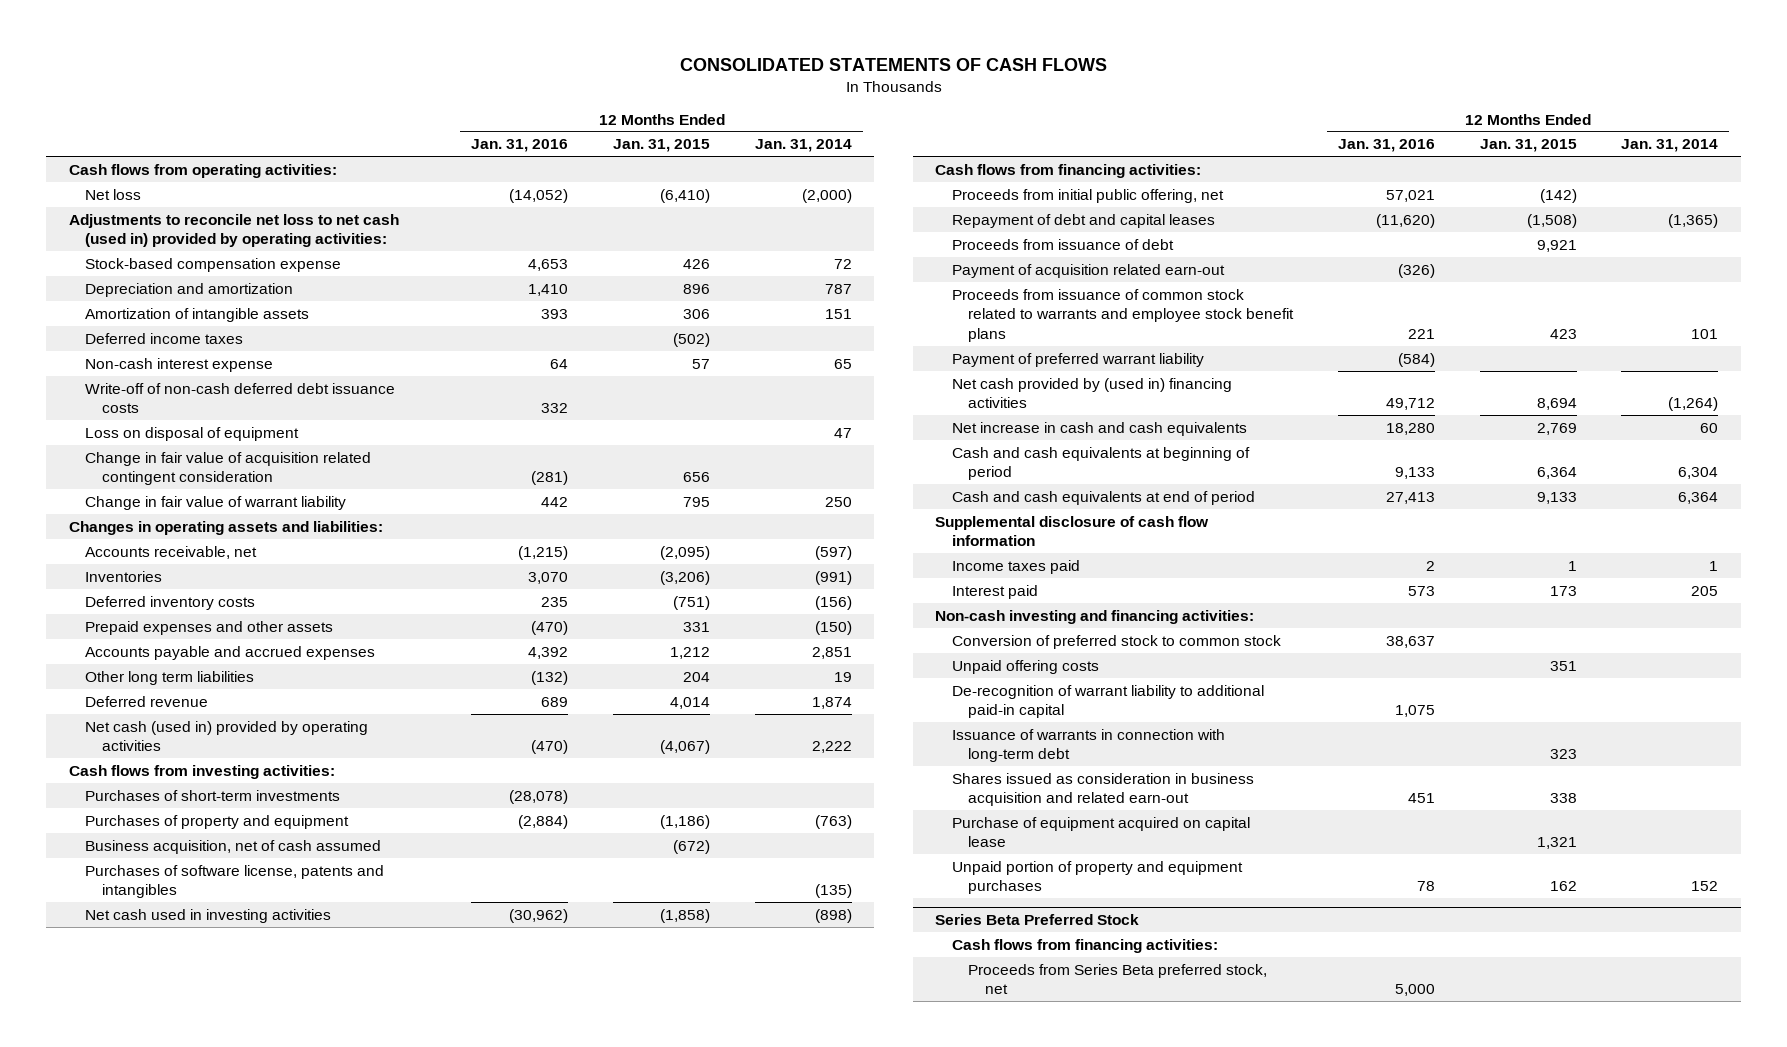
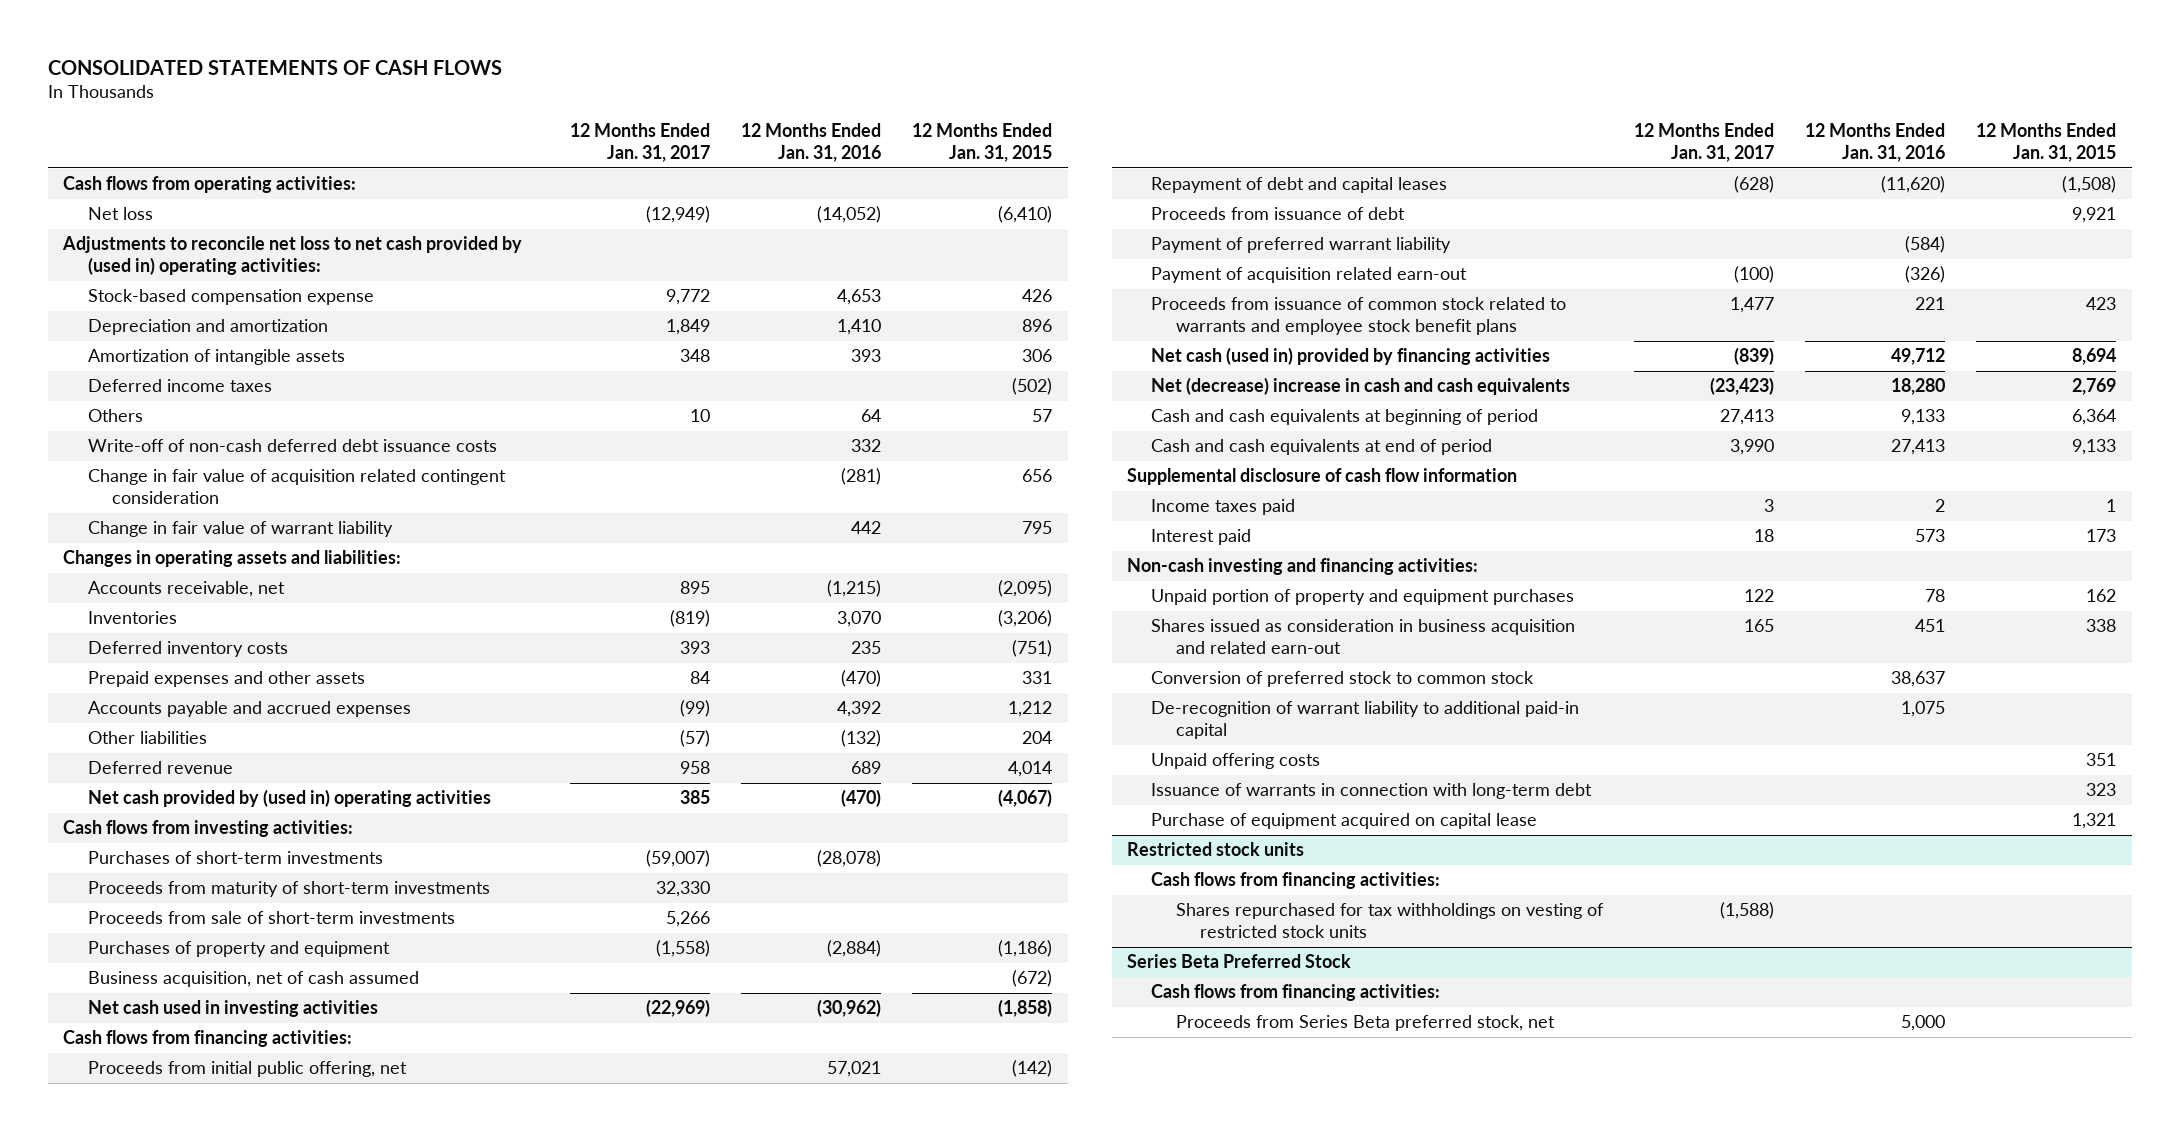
[754,139,852,153] Jan. 31, 2014 -> none
none -> [570,123,711,162] 12 Months Ended Jan. 31, 2017
[68,213,399,248] Adjustments to reconcile net loss to net cash (used in) provided by operating activities: -> [62,236,523,275] Adjustments to reconcile net loss to net cash provided by (used in) operating activities:
[85,357,274,372] Non-cash interest expense -> [87,409,143,423] Others
[85,426,300,441] Loss on disposal of equipment -> none
[85,670,255,685] Other long term liabilities -> [87,731,207,745] Other liabilities
[85,720,369,752] Net cash (used in) provided by operating activities -> [87,789,491,808] Net cash provided by (used in) operating activities
none -> [87,881,490,898] Proceeds from maturity of short-term investments
none -> [87,911,455,925] Proceeds from sale of short-term investments
[85,864,385,899] Purchases of software license, patents and intangibles -> none
[951,352,1204,367] Payment of preferred warrant liability -> [1151,237,1452,254] Payment of preferred warrant liability
[951,377,1232,409] Net cash provided by (used in) financing activities -> [1151,347,1551,366] Net cash (used in) provided by financing activities
[951,421,1247,436] Net increase in cash and cash equivalents -> [1151,377,1571,396] Net (decrease) increase in cash and cash equivalents
[951,860,1243,895] Unpaid portion of property and equipment purchases -> [1151,589,1575,606] Unpaid portion of property and equipment purchases
[951,772,1254,807] Shares issued as consideration in business acquisition and related earn-out -> [1151,619,1576,654] Shares issued as consideration in business acquisition and related earn-out
[951,659,1099,674] Unpaid offering costs -> [1151,753,1321,770] Unpaid offering costs
none -> [1127,842,1305,857] Restricted stock units
none -> [1151,872,1441,890] Cash flows from financing activities:
none -> [1175,903,1604,938] Shares repurchased for tax withholdings on vesting of restricted stock units

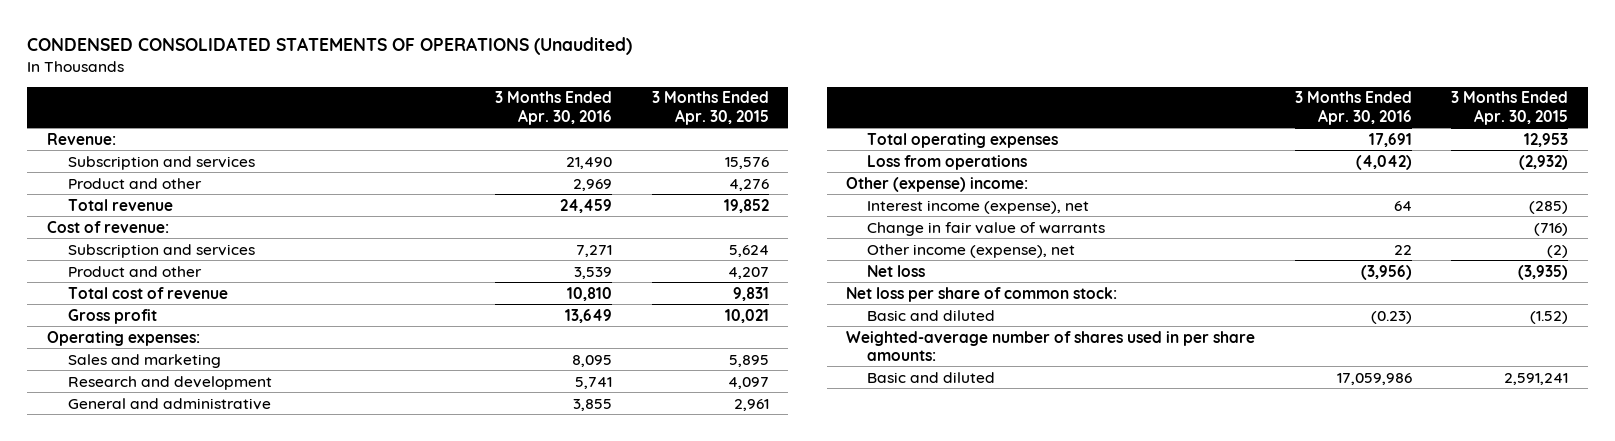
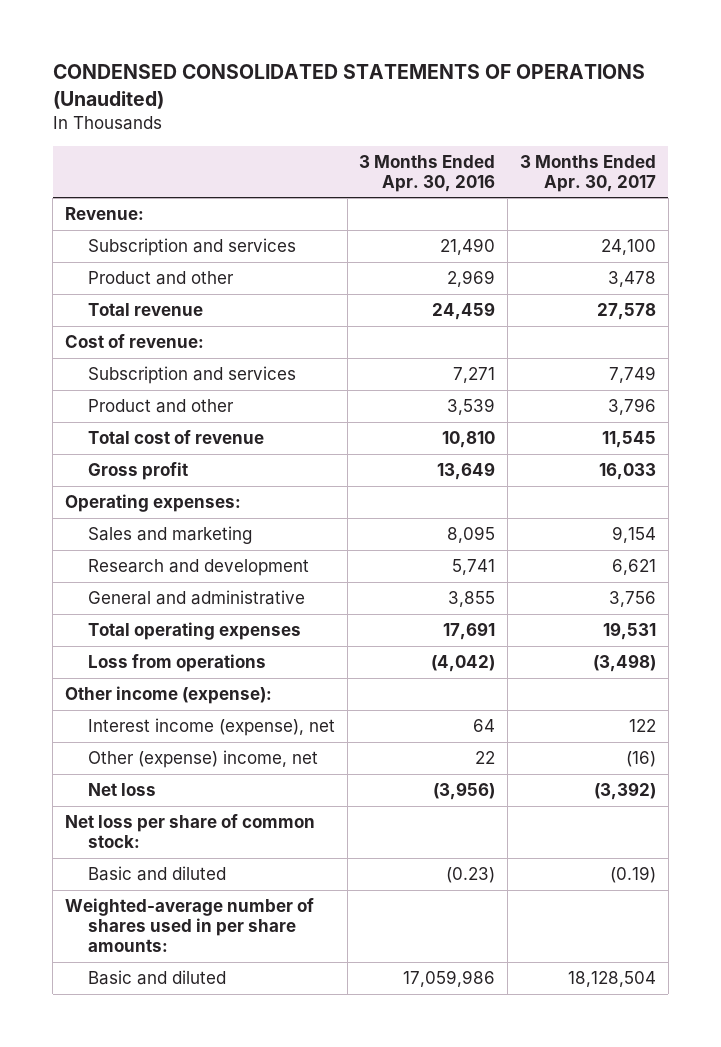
[651,91,769,125] 3 Months Ended Apr. 30, 2015 -> none
none -> [520,154,657,192] 3 Months Ended Apr. 30, 2017
[846,176,1029,192] Other (expense) income: -> [65,686,273,705] Other income (expense):
[867,221,1106,236] Change in fair value of warrants -> none
[867,243,1076,258] Other income (expense), net -> [87,750,318,769] Other (expense) income, net

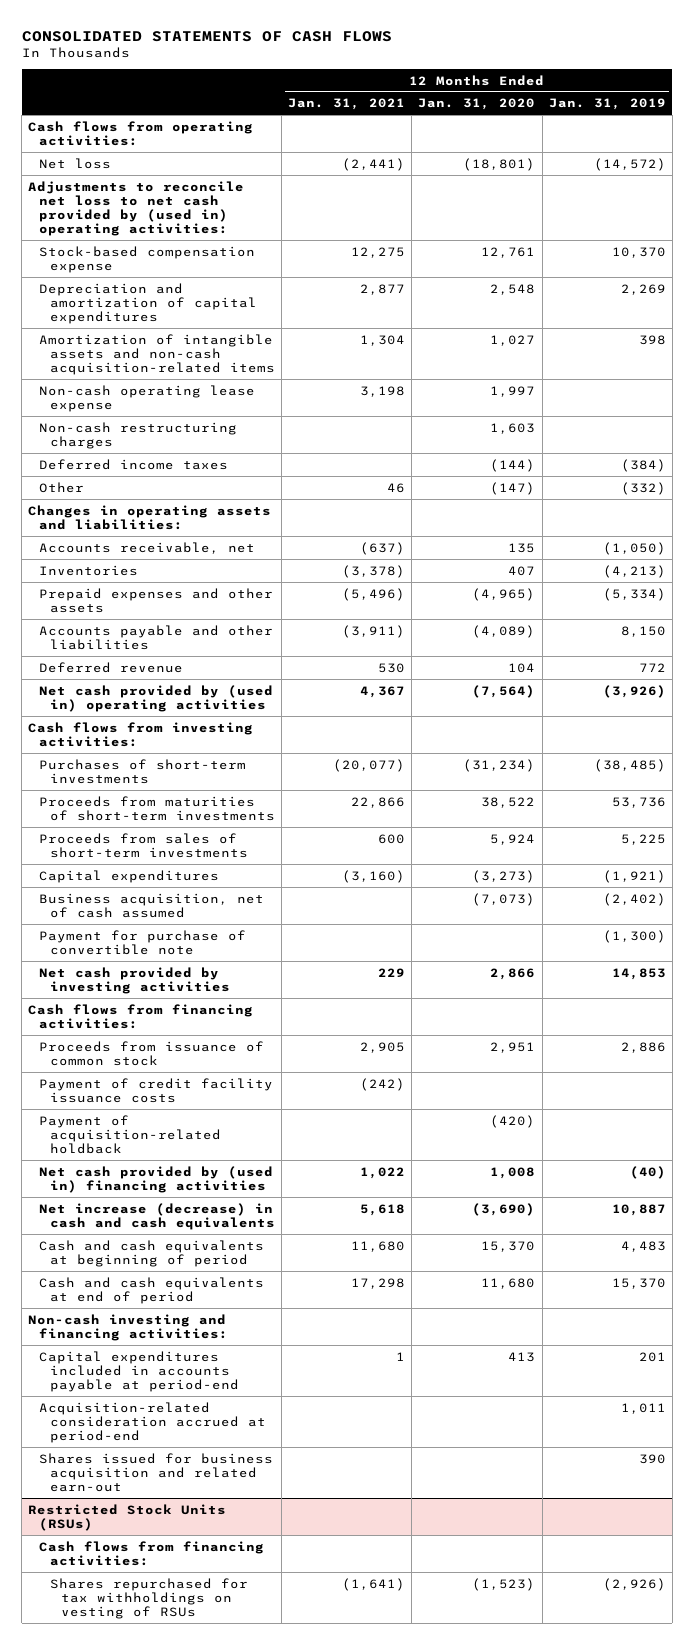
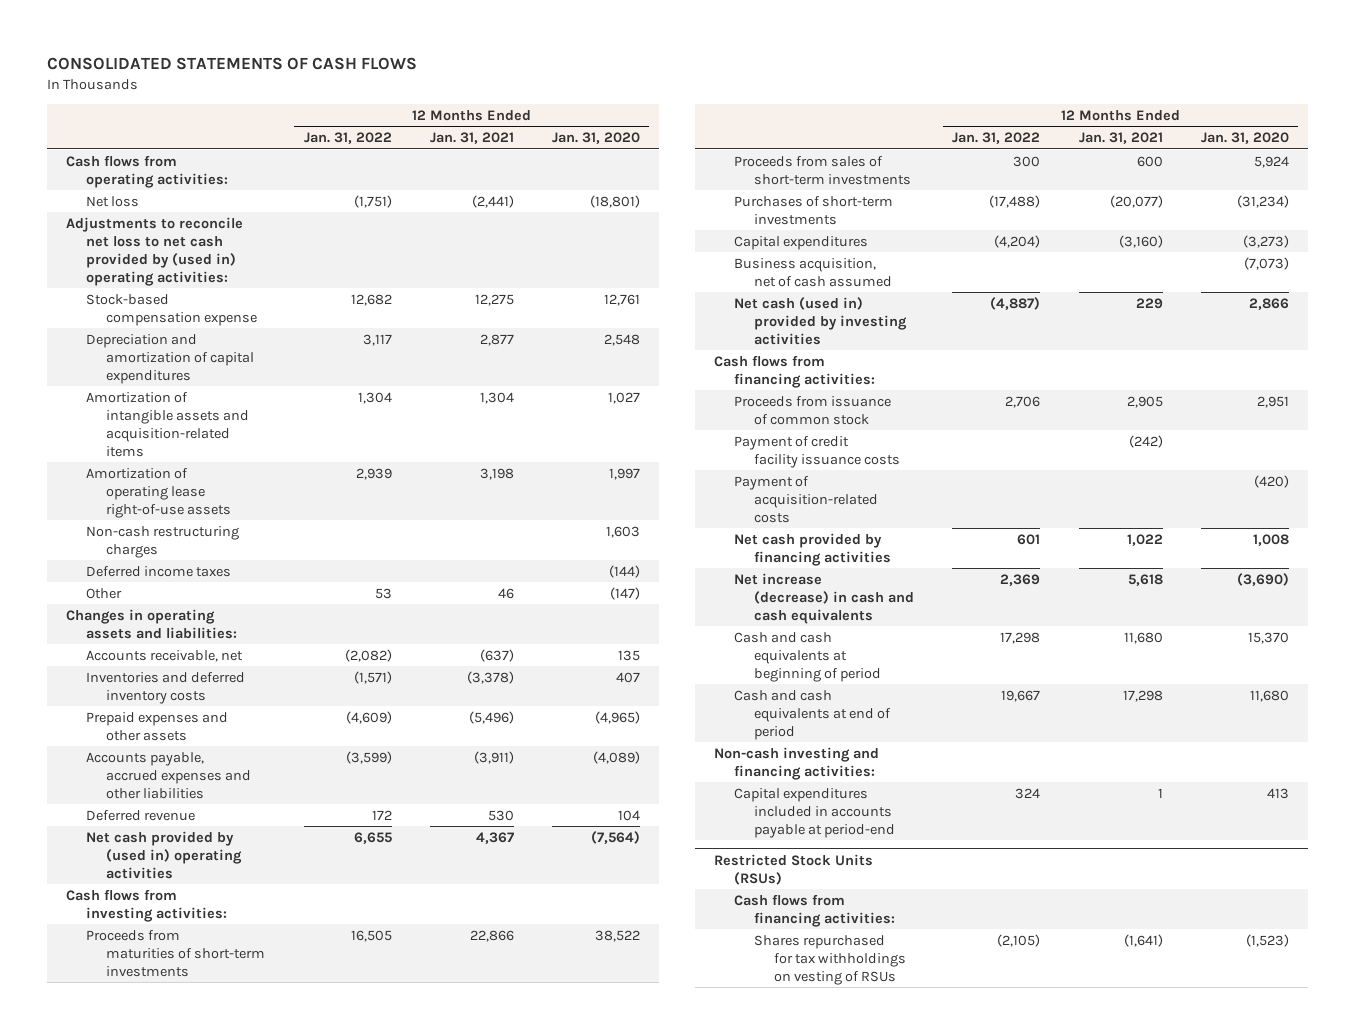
[548,98,666,111] Jan. 31, 2019 -> none
none -> [303,131,392,144] Jan. 31, 2022
[39,333,276,375] Amortization of intangible assets and non-cash acquisition-related items -> [85,391,249,457] Amortization of intangible assets and acquisition-related items
[39,384,256,412] Non-cash operating lease expense -> [85,467,231,518] Amortization of operating lease right-of-use assets
[39,564,139,576] Inventories -> [85,671,245,704] Inventories and deferred inventory costs
[39,624,274,650] Accounts payable and other liabilities -> [85,751,251,799] Accounts payable, accrued expenses and other liabilities
[39,758,247,784] Purchases of short-term investments -> [734,195,894,225] Purchases of short-term investments
[39,929,247,955] Payment for purchase of convertible note -> none
[39,966,231,994] Net cash provided by investing activities -> [734,296,908,345] Net cash (used in) provided by investing activities
[39,1114,222,1154] Payment of acquisition-related holdback -> [734,475,879,523] Payment of acquisition-related costs
[39,1165,274,1193] Net cash provided by (used in) financing activities -> [734,532,892,566] Net cash provided by financing activities
[39,1401,267,1443] Acquisition-related consideration accrued at period-end -> none
[39,1452,274,1492] Shares issued for business acquisition and related earn-out -> none

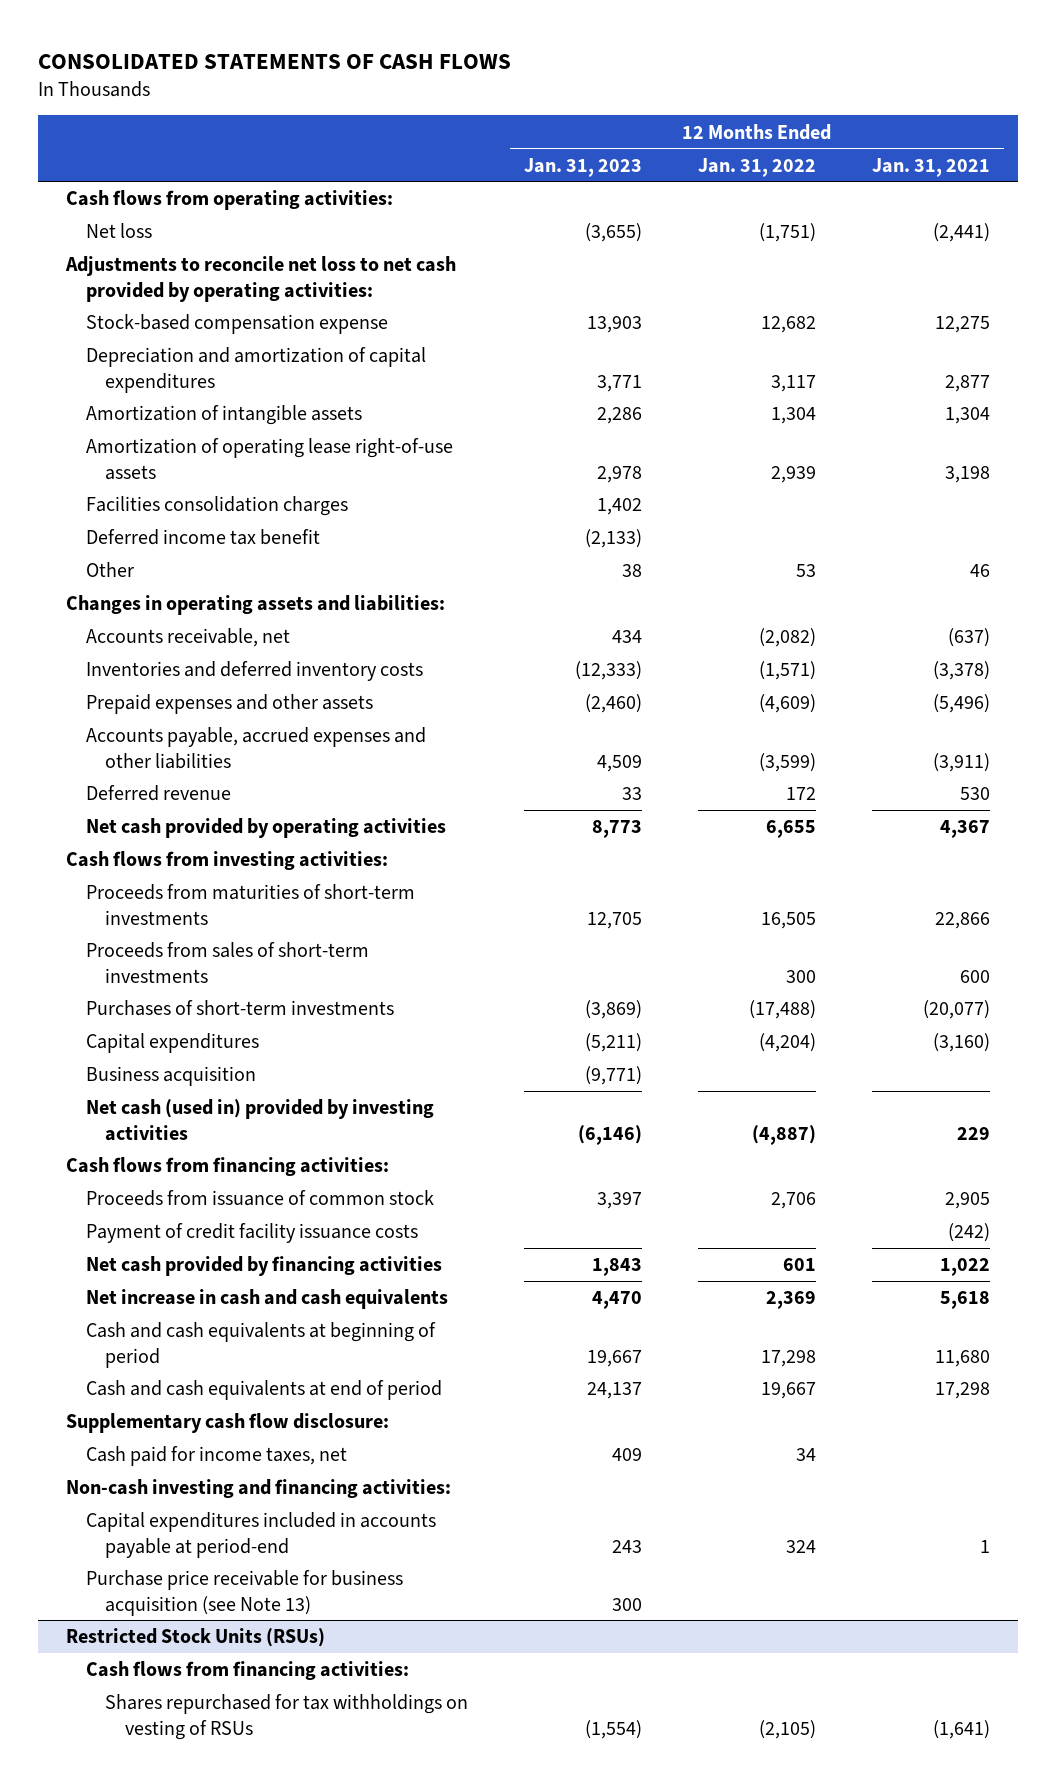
[551,131,640,144] Jan. 31, 2020 -> none
none -> [524,157,643,177] Jan. 31, 2023
[65,216,243,286] Adjustments to reconcile net loss to net cash provided by (used in) operating activities: -> [64,256,456,302] Adjustments to reconcile net loss to net cash provided by operating activities:
[85,391,249,457] Amortization of intangible assets and acquisition-related items -> [85,405,362,426] Amortization of intangible assets
[85,525,239,558] Non-cash restructuring charges -> none
none -> [85,496,348,517] Facilities consolidation charges
[85,565,231,577] Deferred income taxes -> [85,529,320,546] Deferred income tax benefit
[85,830,242,879] Net cash provided by (used in) operating activities -> [85,818,446,839] Net cash provided by operating activities
[734,257,893,287] Business acquisition, net of cash assumed -> none
none -> [85,1066,256,1087] Business acquisition
[734,475,879,523] Payment of acquisition-related costs -> none
[734,572,915,624] Net increase (decrease) in cash and cash equivalents -> [85,1289,448,1310] Net increase in cash and cash equivalents
none -> [65,1413,389,1434] Supplementary cash flow disclosure:
none -> [85,1446,347,1467] Cash paid for income taxes, net
none -> [85,1570,403,1616] Purchase price receivable for business acquisition (see Note 13)

